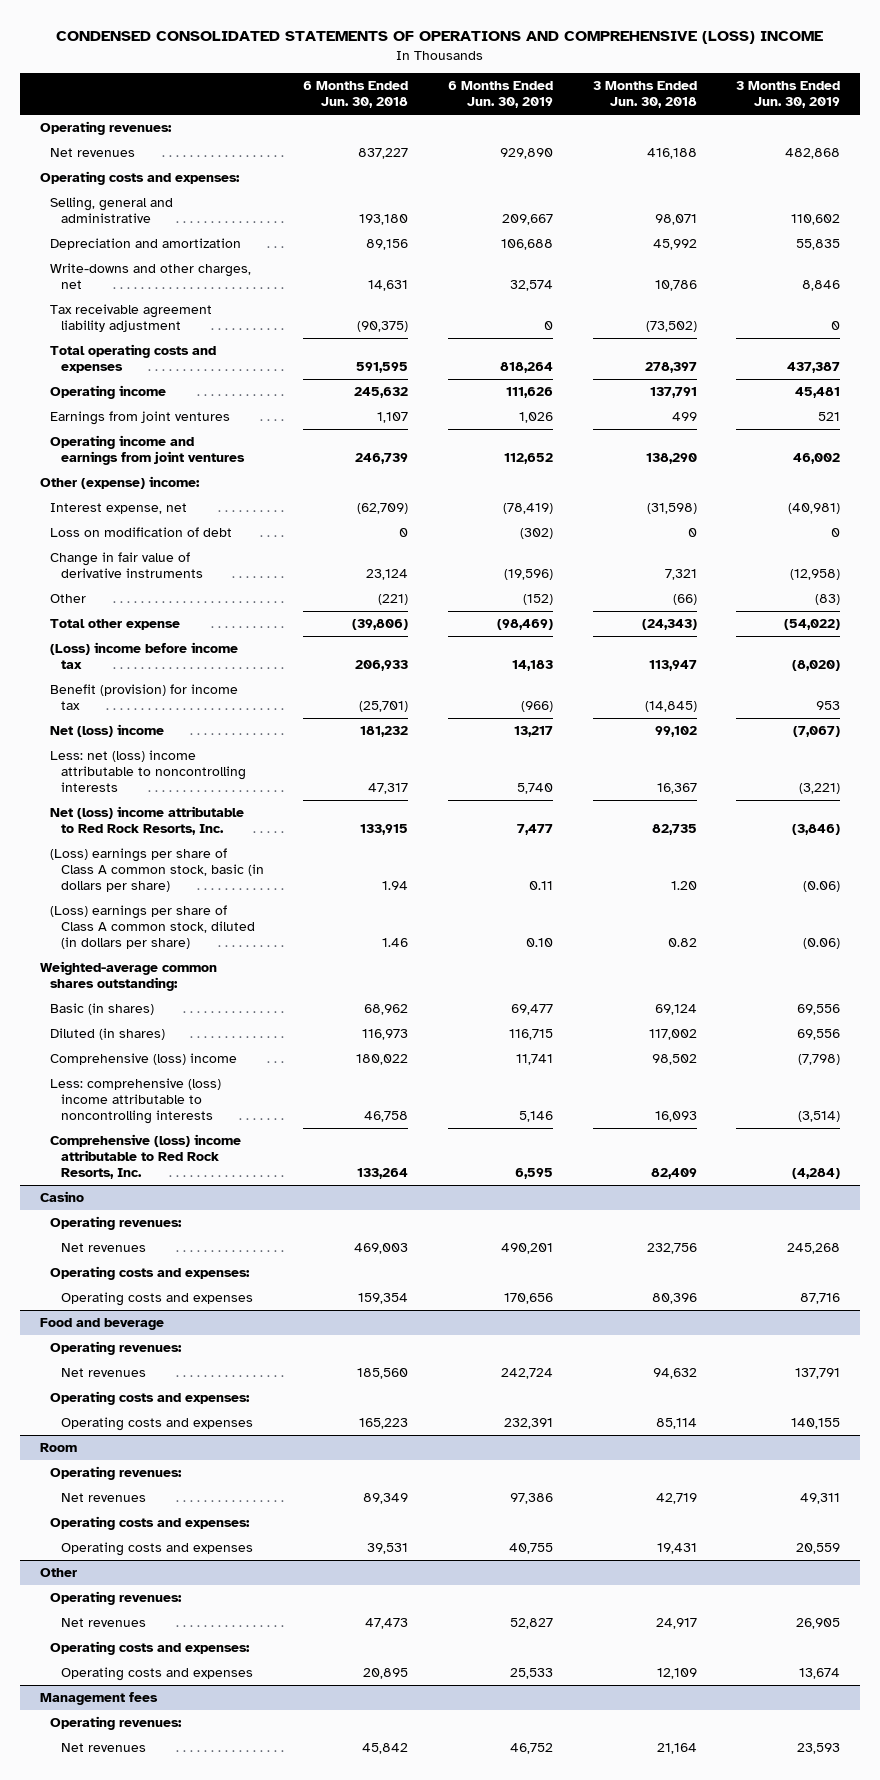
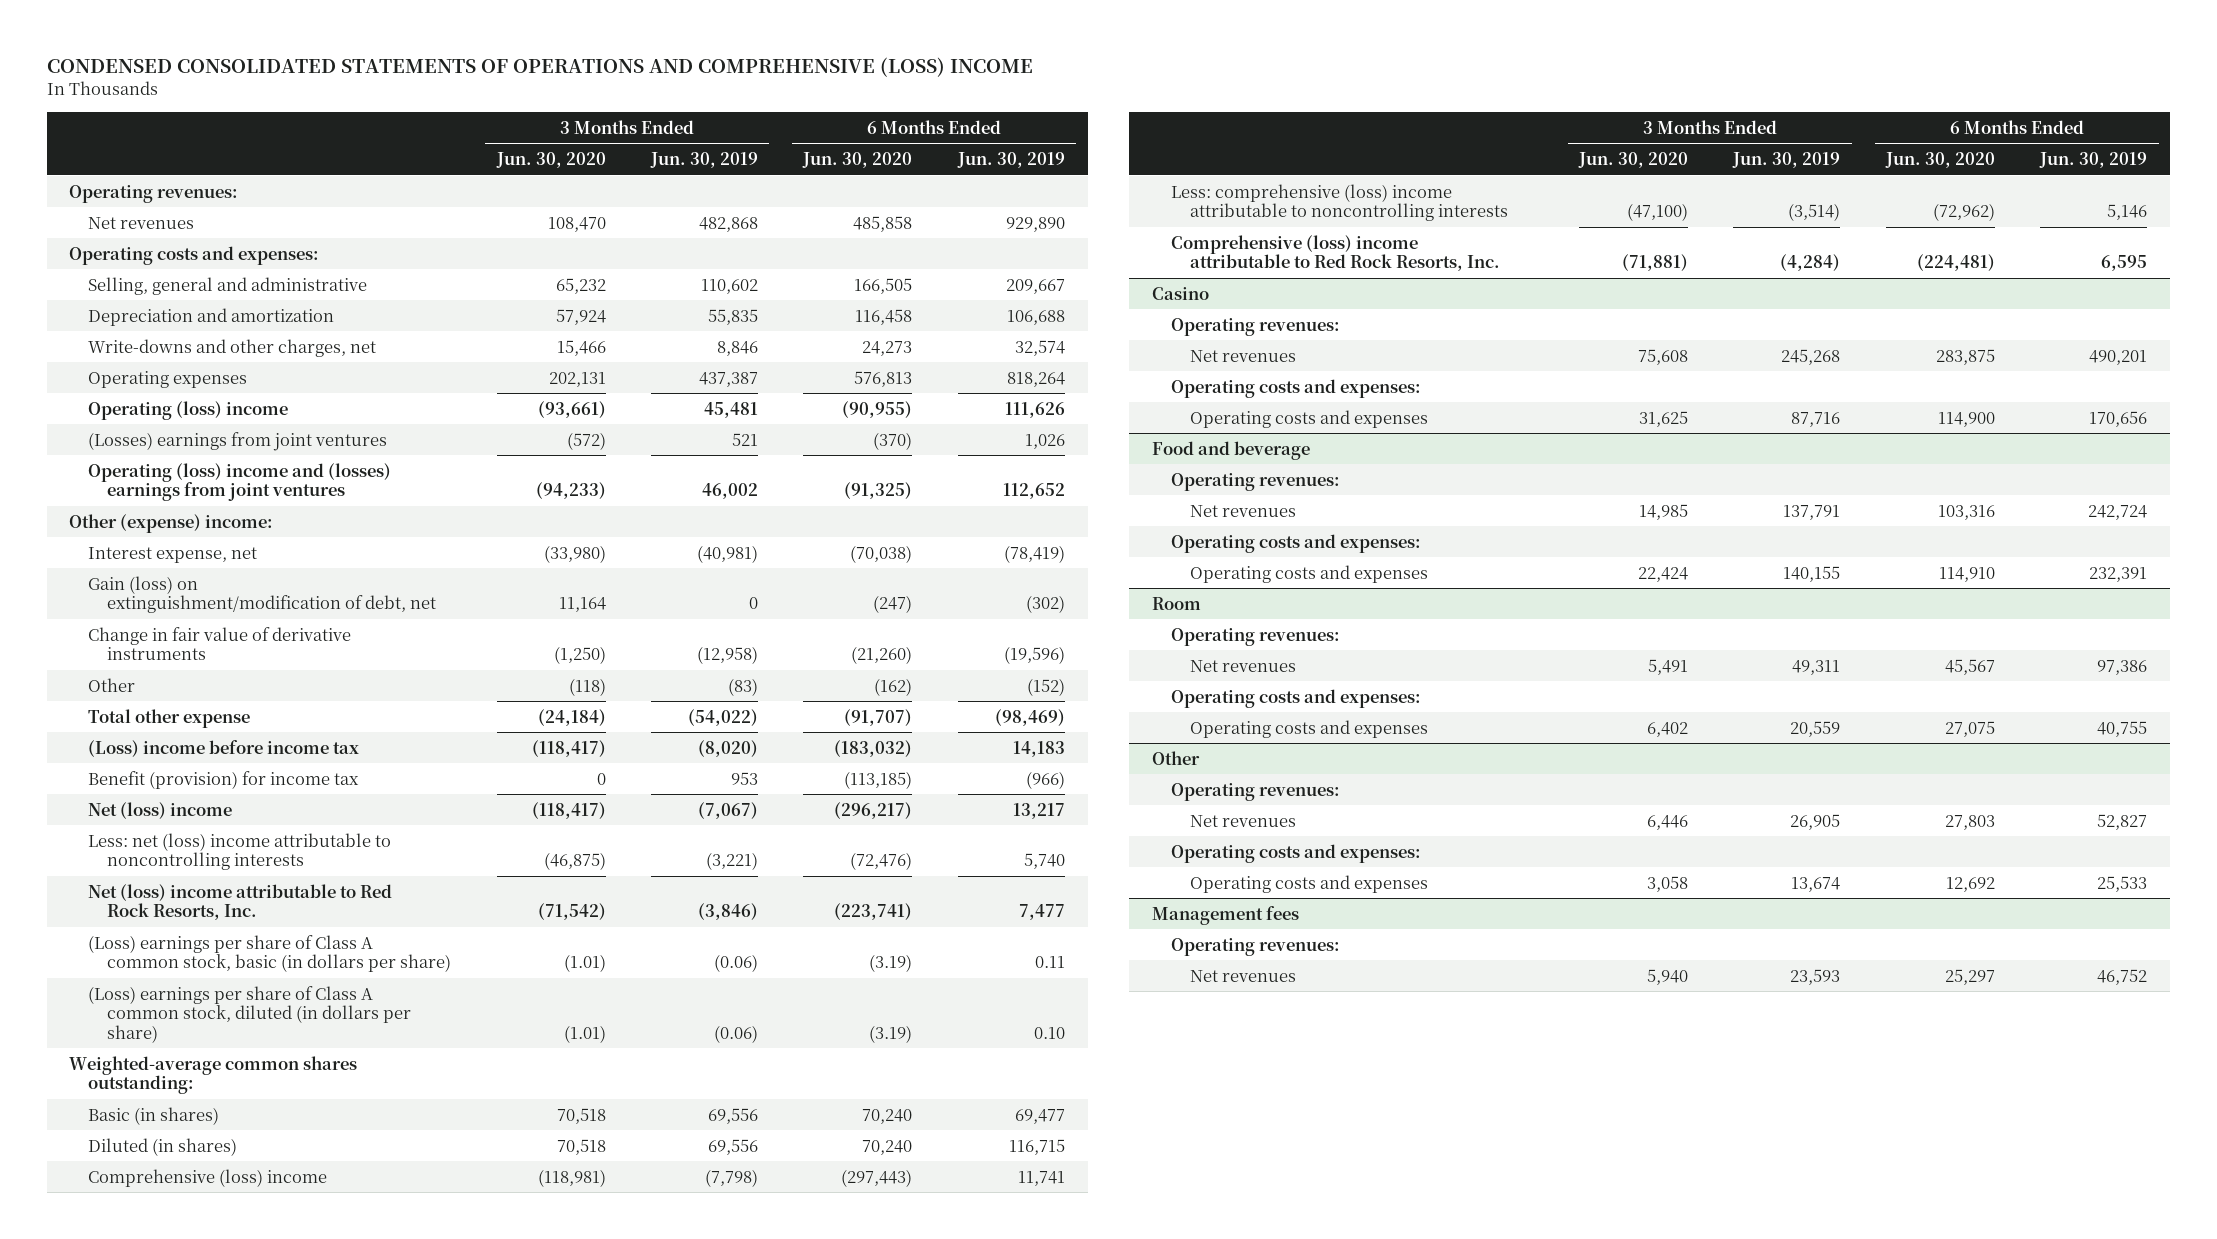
[303,81,409,109] 6 Months Ended Jun. 30, 2018 -> none
[592,81,697,109] 3 Months Ended Jun. 30, 2018 -> none
none -> [495,152,606,169] Jun. 30, 2020
none -> [802,152,913,169] Jun. 30, 2020
[50,304,213,333] Tax receivable agreement liability adjustment -> none
[50,344,217,374] Total operating costs and expenses -> [88,370,248,388] Operating expenses
[50,385,167,400] Operating income -> [88,400,289,420] Operating (loss) income
[50,411,231,426] Earnings from joint ventures -> [88,431,388,451] (Losses) earnings from joint ventures
[50,435,245,466] Operating income and earnings from joint ventures -> [88,462,392,502] Operating (loss) income and (losses) earnings from joint ventures
[50,527,233,538] Loss on modification of debt -> [88,575,437,614] Gain (loss) on extinguishment/modification of debt, net

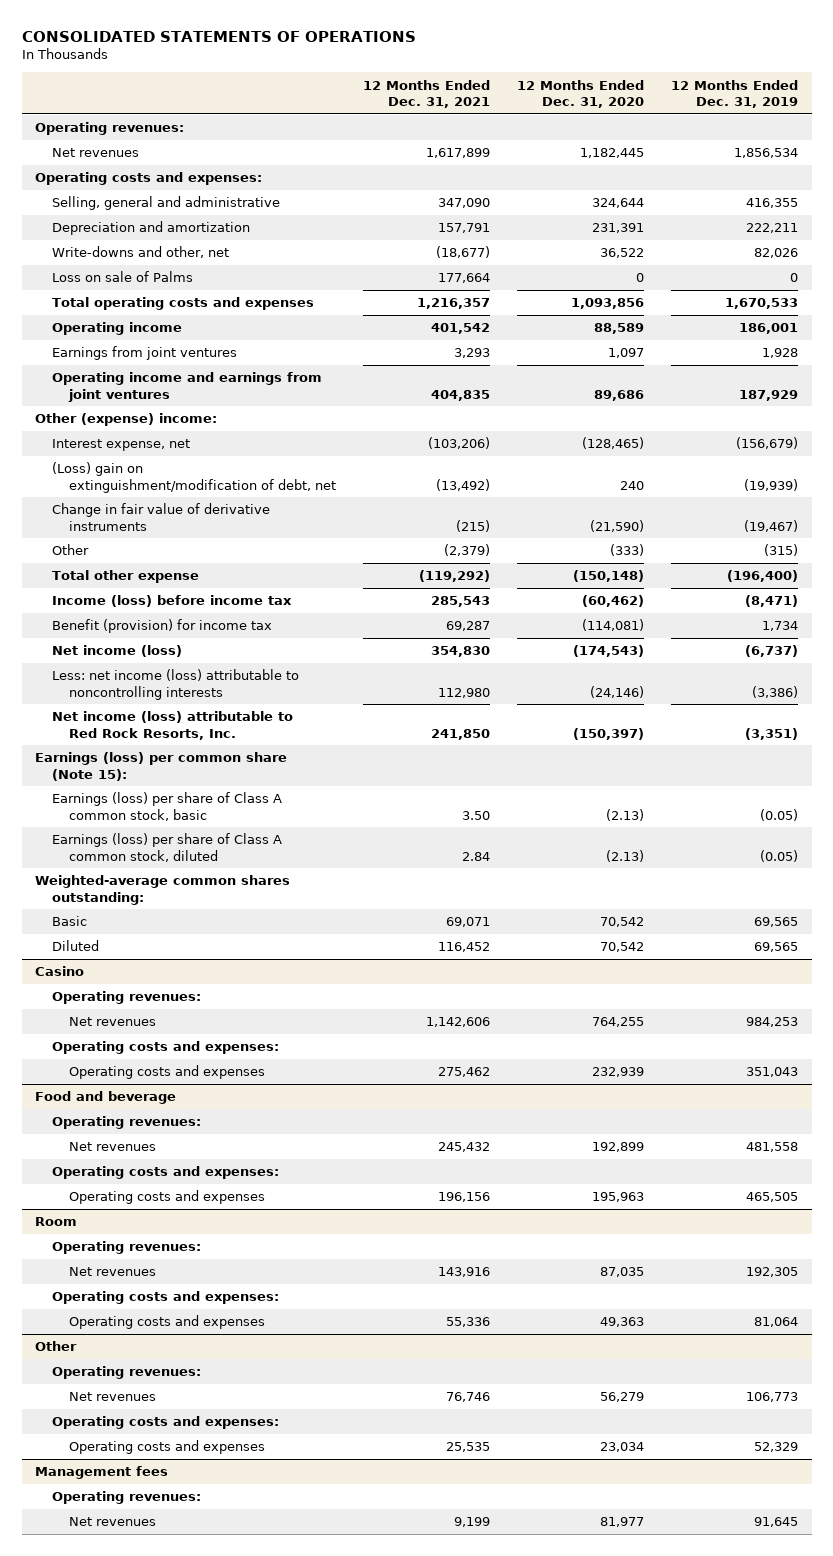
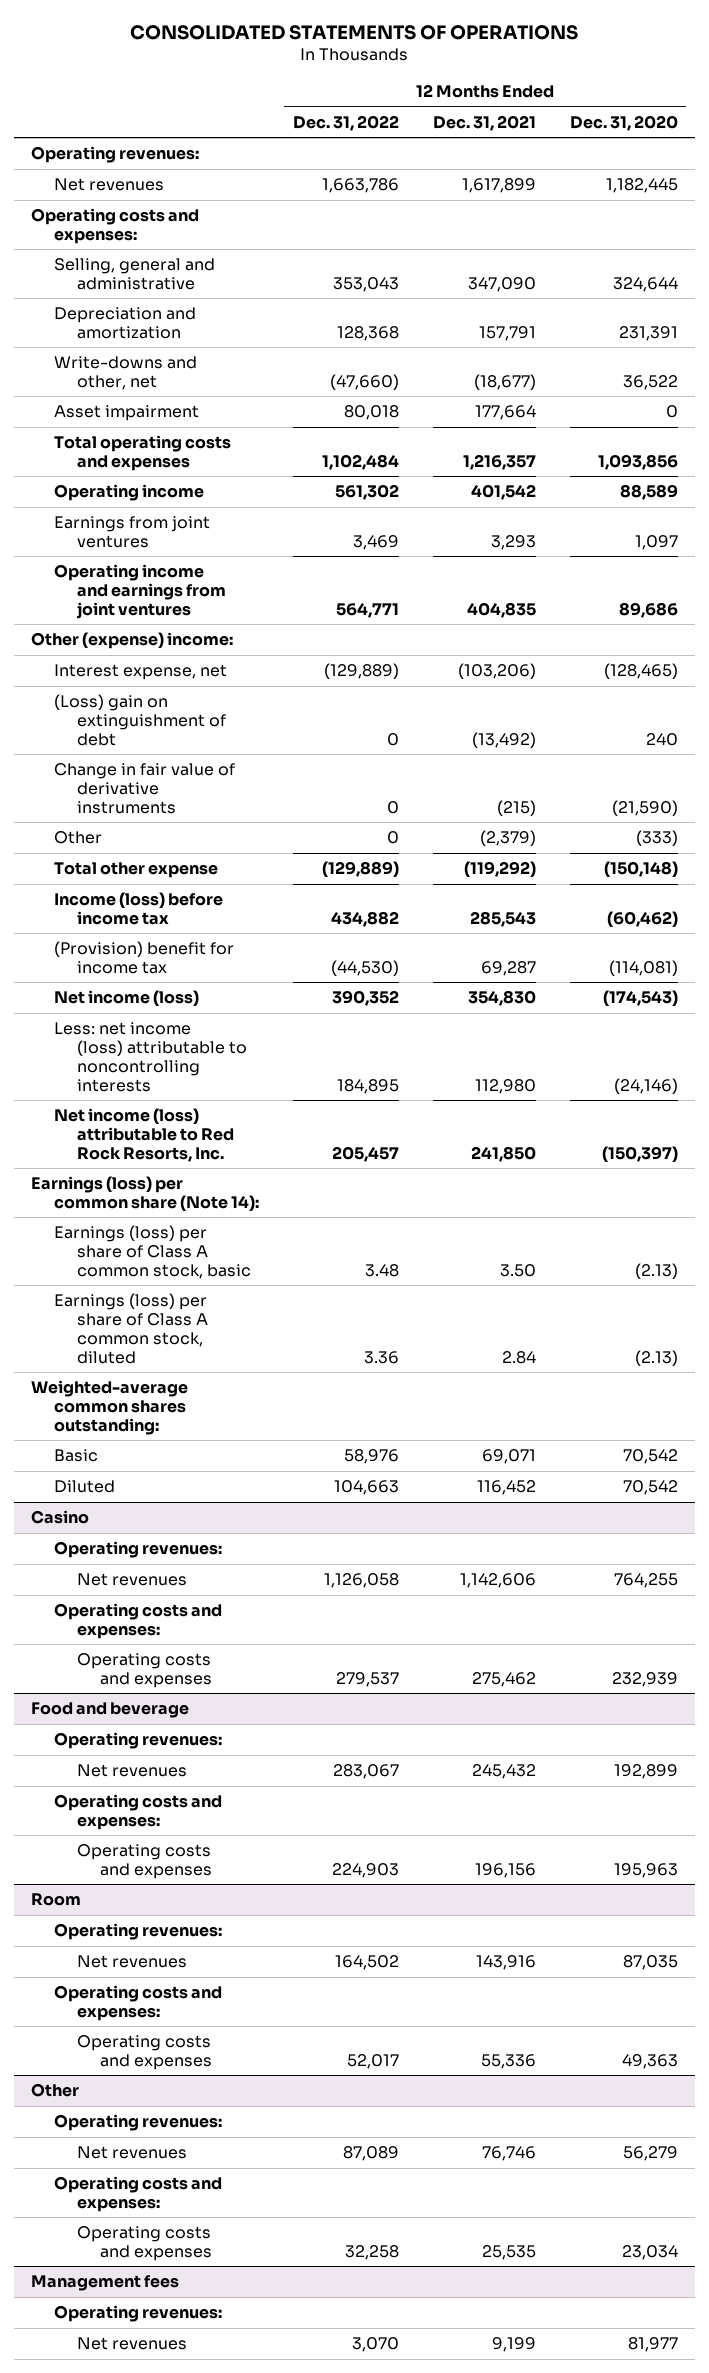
[671,79,799,109] 12 Months Ended Dec. 31, 2019 -> none
none -> [292,114,399,131] Dec. 31, 2022
[52,271,194,283] Loss on sale of Palms -> [53,405,199,422] Asset impairment
[52,462,337,493] (Loss) gain on extinguishment/modification of debt, net -> [53,694,226,746] (Loss) gain on extinguishment of debt
[52,619,273,634] Benefit (provision) for income tax -> [53,941,234,974] (Provision) benefit for income tax
[35,752,288,781] Earnings (loss) per common share (Note 15): -> [30,1176,259,1211] Earnings (loss) per common share (Note 14):

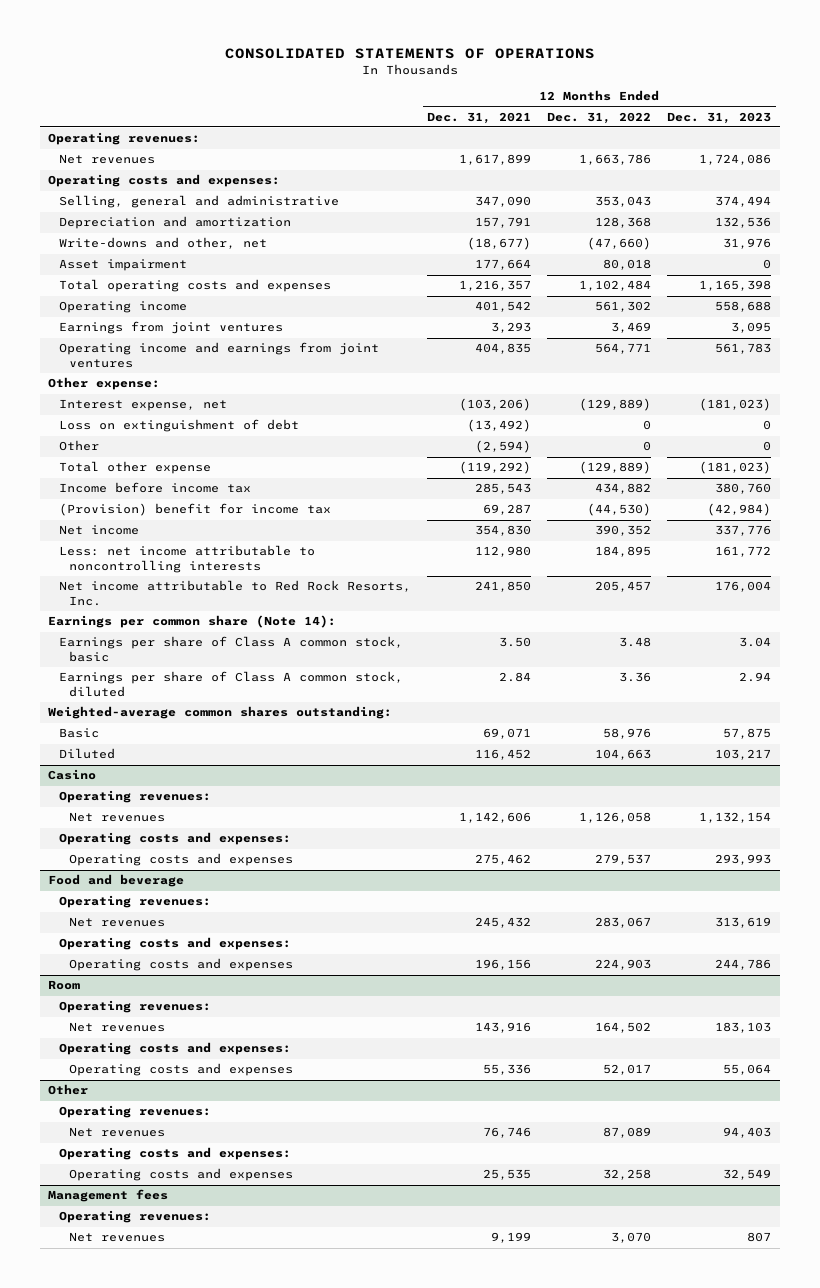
[569,114,678,131] Dec. 31, 2020 -> none
none -> [667,111,772,124] Dec. 31, 2023
[30,632,233,650] Other (expense) income: -> [48,377,161,391] Other expense:
[53,763,235,814] Change in fair value of derivative instruments -> none
[53,694,226,746] (Loss) gain on extinguishment of debt -> [58,419,299,433] Loss on extinguishment of debt
[479,830,536,847] (2,379) -> [474,440,531,454] (2,594)
[53,892,223,925] Income (loss) before income tax -> [58,482,251,494] Income before income tax
[53,990,199,1007] Net income (loss) -> [58,525,139,536] Net income
[53,1022,247,1092] Less: net income (loss) attributable to noncontrolling interests -> [58,545,315,573] Less: net income attributable to noncontrolling interests
[53,1108,234,1162] Net income (loss) attributable to Red Rock Resorts, Inc. -> [58,580,411,606] Net income attributable to Red Rock Resorts, Inc.
[30,1176,259,1211] Earnings (loss) per common share (Note 14): -> [48,615,337,629] Earnings per common share (Note 14):
[53,1225,251,1279] Earnings (loss) per share of Class A common stock, basic -> [58,636,403,662] Earnings per share of Class A common stock, basic
[53,1293,208,1364] Earnings (loss) per share of Class A common stock, diluted -> [58,671,403,697] Earnings per share of Class A common stock, diluted

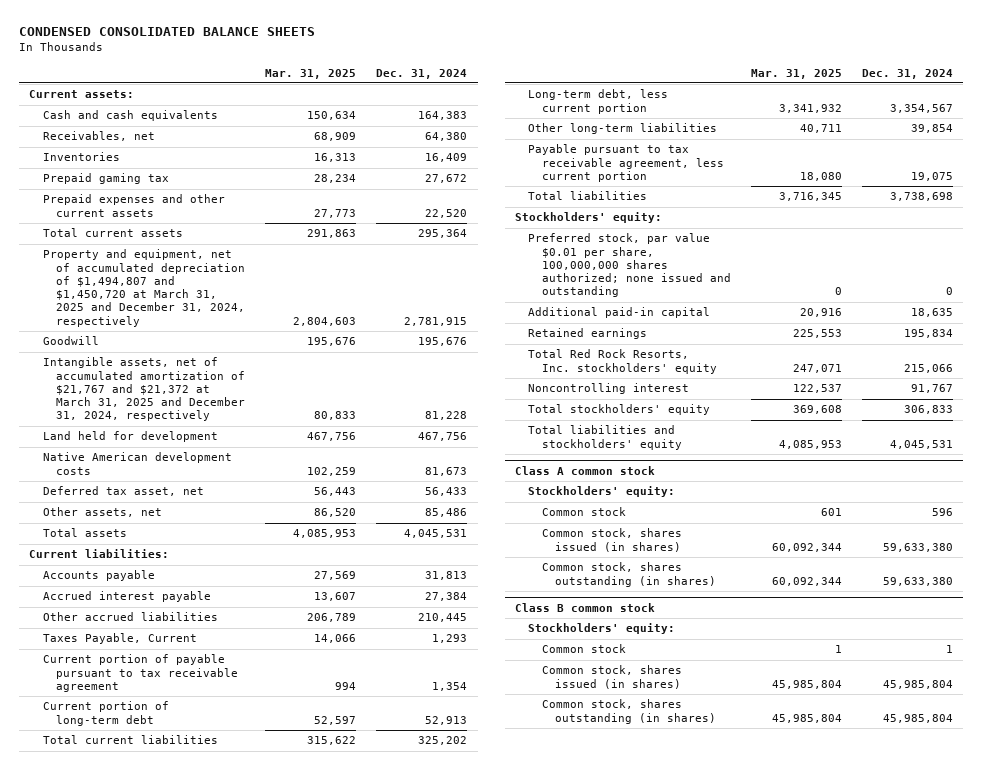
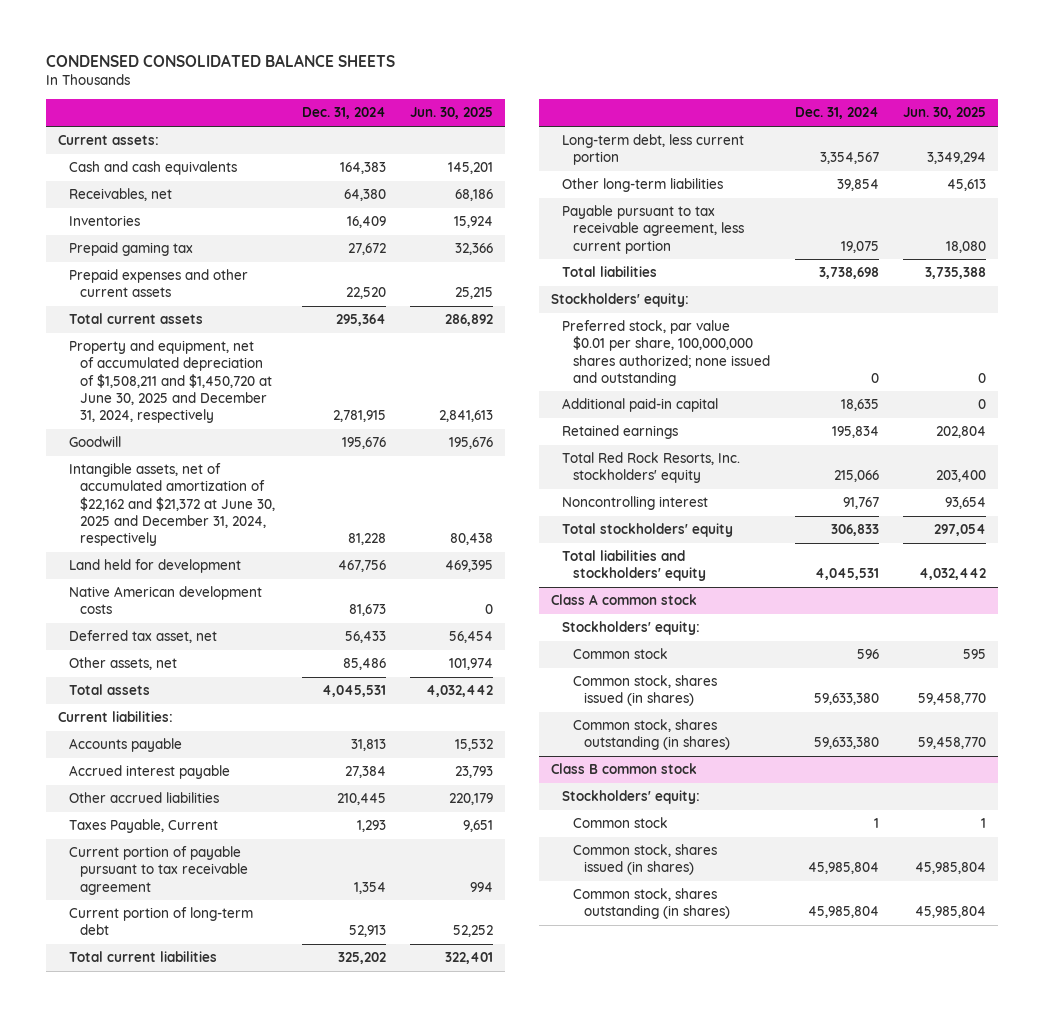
[265,68,357,79] Mar. 31, 2025 -> none
none -> [410,107,494,120] Jun. 30, 2025
[42,249,246,327] Property and equipment, net of accumulated depreciation of $1,494,807 and $1,450,720 at March 31, 2025 and December 31, 2024, respectively -> [69,340,273,423] Property and equipment, net of accumulated depreciation of $1,508,211 and $1,450,720 at June 30, 2025 and December 31, 2024, respectively
[42,357,246,422] Intangible assets, net of accumulated amortization of $21,767 and $21,372 at March 31, 2025 and December 31, 2024, respectively -> [69,463,276,546] Intangible assets, net of accumulated amortization of $22,162 and $21,372 at June 30, 2025 and December 31, 2024, respectively

